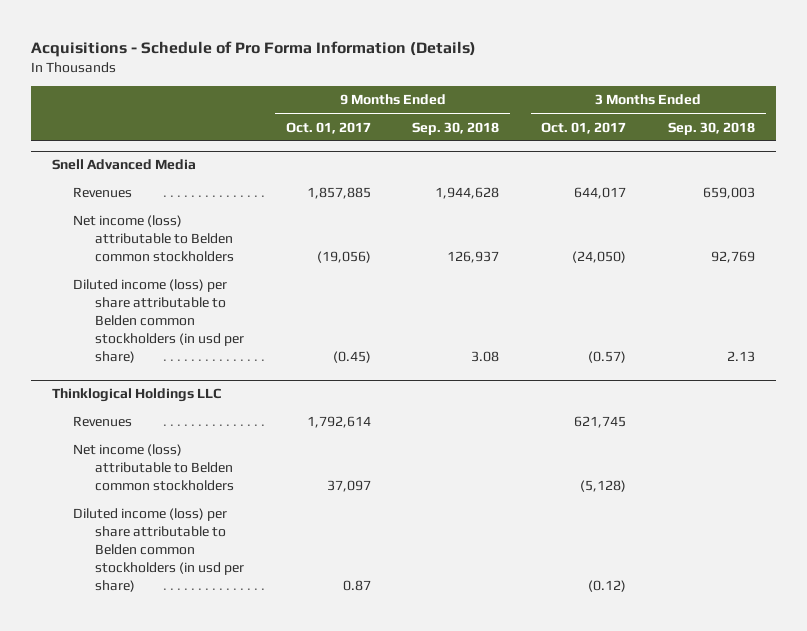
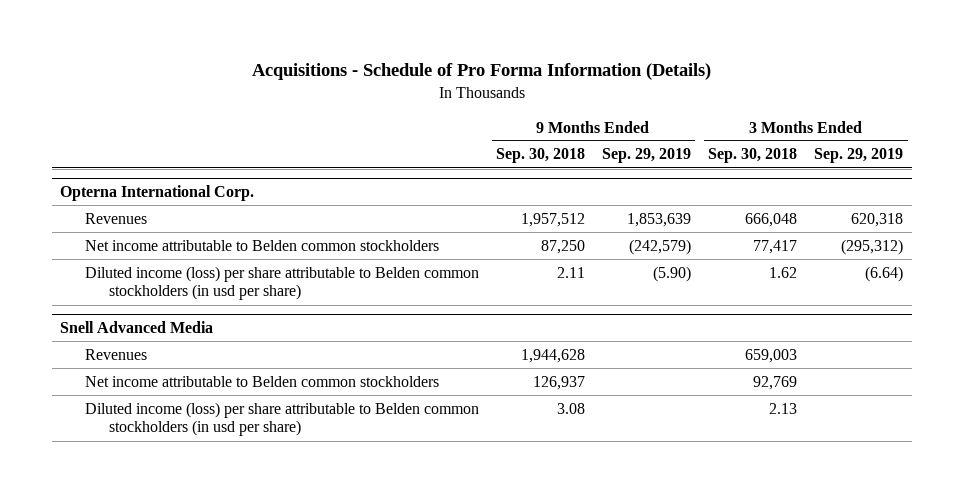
[285,121,371,134] Oct. 01, 2017 -> none
[541,121,627,134] Oct. 01, 2017 -> none
none -> [602,148,692,164] Sep. 29, 2019
none -> [814,148,904,164] Sep. 29, 2019
none -> [60,185,255,202] Opterna International Corp.
none -> [84,212,147,224] Revenues
none -> [84,239,439,251] Net income attributable to Belden common stockholders
none -> [84,265,479,301] Diluted income (loss) per share attributable to Belden common stockholders (in usd per share)
[73,215,234,263] Net income (loss) attributable to Belden common stockholders -> [84,375,439,387] Net income attributable to Belden common stockholders
[52,388,222,403] Thinklogical Holdings LLC -> none
[73,416,133,428] Revenues -> none
[73,444,234,492] Net income (loss) attributable to Belden common stockholders -> none
[73,508,244,593] Diluted income (loss) per share attributable to Belden common stockholders (in usd per share) -> none

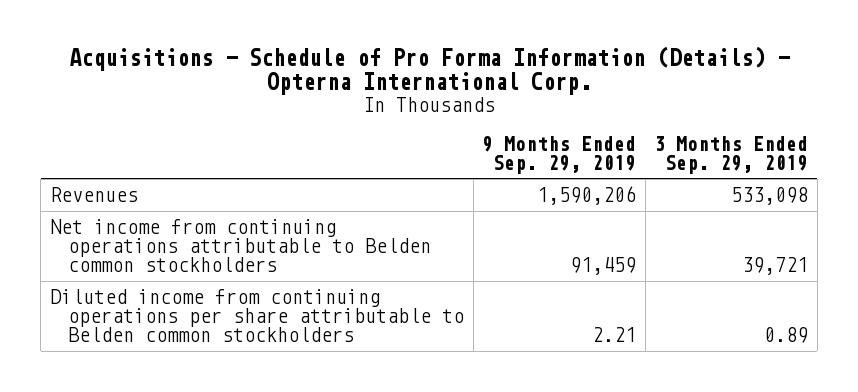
[251,63,711,81] Acquisitions - Schedule of Pro Forma Information (Details) -> [68,45,790,96] Acquisitions - Schedule of Pro Forma Information (Details) - Opterna International Corp.
[495,148,585,164] Sep. 30, 2018 -> none
[708,148,798,164] Sep. 30, 2018 -> none
[60,185,255,202] Opterna International Corp. -> none
[84,212,147,224] Revenues -> none
[84,239,439,251] Net income attributable to Belden common stockholders -> none
[84,265,479,301] Diluted income (loss) per share attributable to Belden common stockholders (in usd per share) -> none
[60,321,214,334] Snell Advanced Media -> none
[84,348,147,360] Revenues -> none
[84,375,439,387] Net income attributable to Belden common stockholders -> none
[84,401,479,437] Diluted income (loss) per share attributable to Belden common stockholders (in usd per share) -> none
none -> [49,187,138,203] Revenues
none -> [49,219,432,273] Net income from continuing operations attributable to Belden common stockholders
none -> [49,289,465,343] Diluted income from continuing operations per share attributable to Belden common stockholders

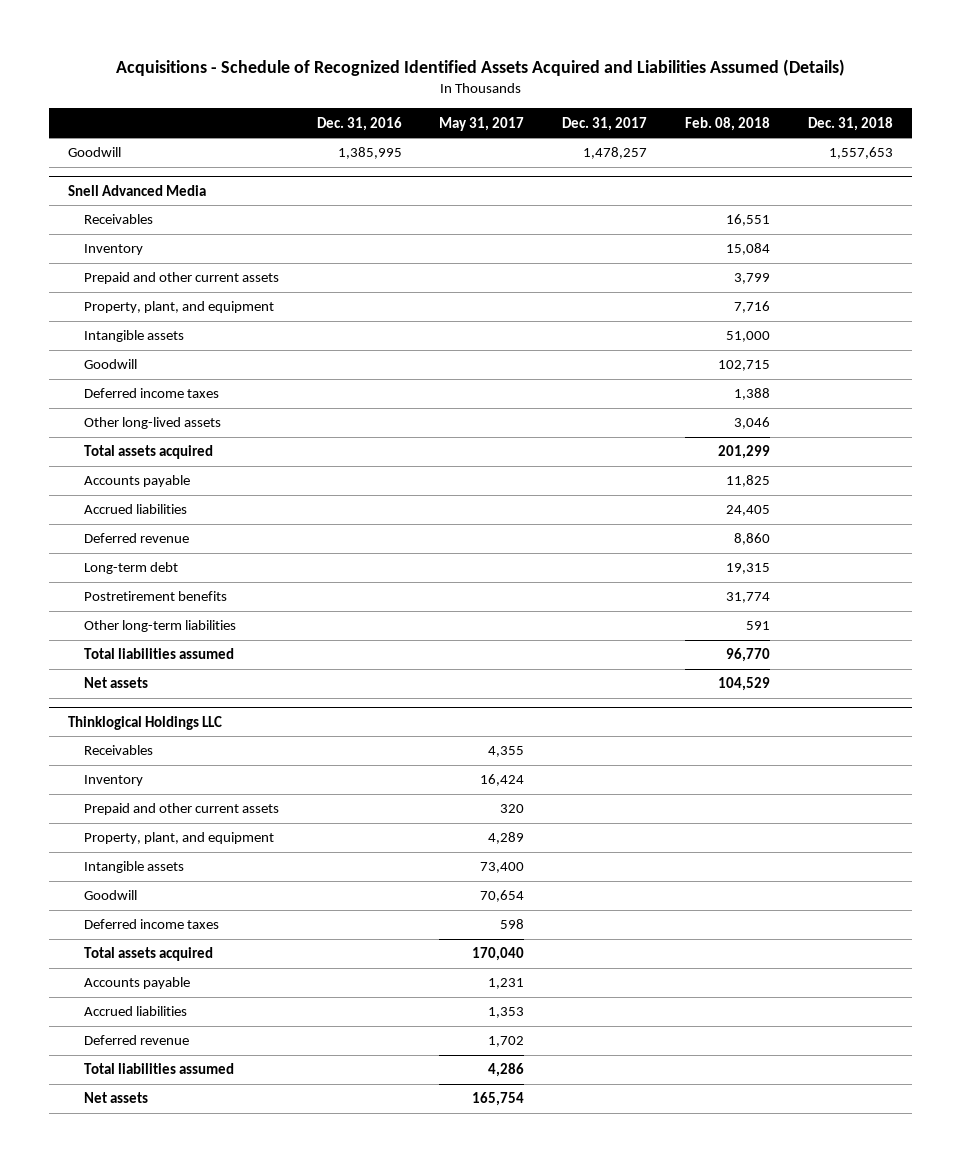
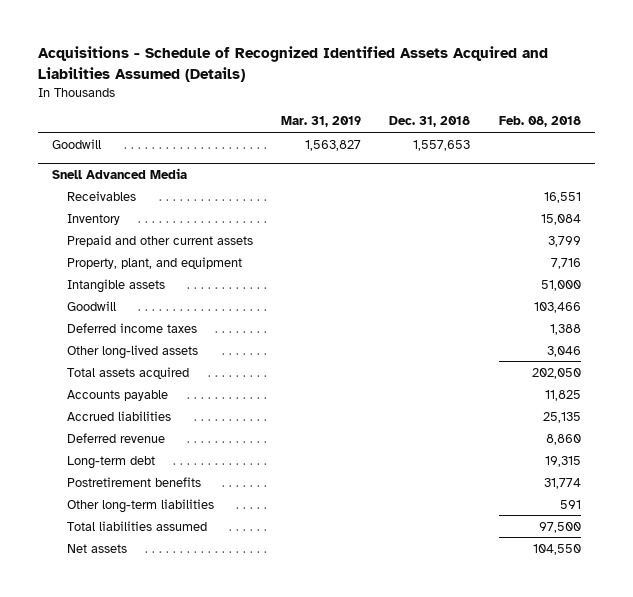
[316,116,402,131] Dec. 31, 2016 -> none
[439,116,525,131] May 31, 2017 -> none
[562,116,648,131] Dec. 31, 2017 -> none
none -> [281,116,362,128] Mar. 31, 2019
[718,360,771,372] 102,715 -> [533,301,581,313] 103,466
[718,445,771,460] 201,299 -> [531,367,581,379] 202,050
[726,505,771,517] 24,405 -> [542,411,581,423] 25,135
[68,715,223,730] Thinklogical Holdings LLC -> none
[83,745,153,756] Receivables -> none
[83,775,143,787] Inventory -> none
[83,803,279,816] Prepaid and other current assets -> none
[83,832,274,845] Property, plant, and equipment -> none
[83,861,184,874] Intangible assets -> none
[83,890,137,901] Goodwill -> none
[83,919,219,930] Deferred income taxes -> none
[83,947,213,962] Total assets acquired -> none
[83,977,190,990] Accounts payable -> none
[83,1006,187,1017] Accrued liabilities -> none
[83,1035,189,1046] Deferred revenue -> none
[83,1063,234,1075] Total liabilities assumed -> none
[83,1092,148,1104] Net assets -> none
[726,648,771,663] 96,770 -> [538,521,581,533] 97,500
[718,677,771,692] 104,529 -> [532,543,581,555] 104,550

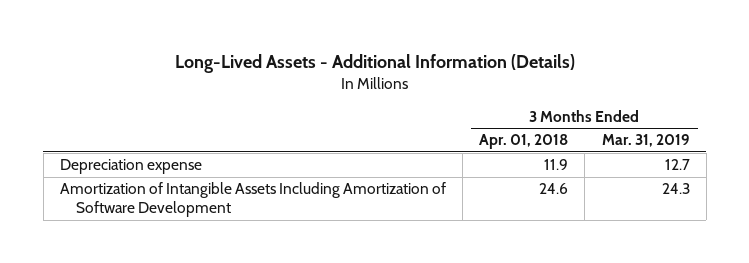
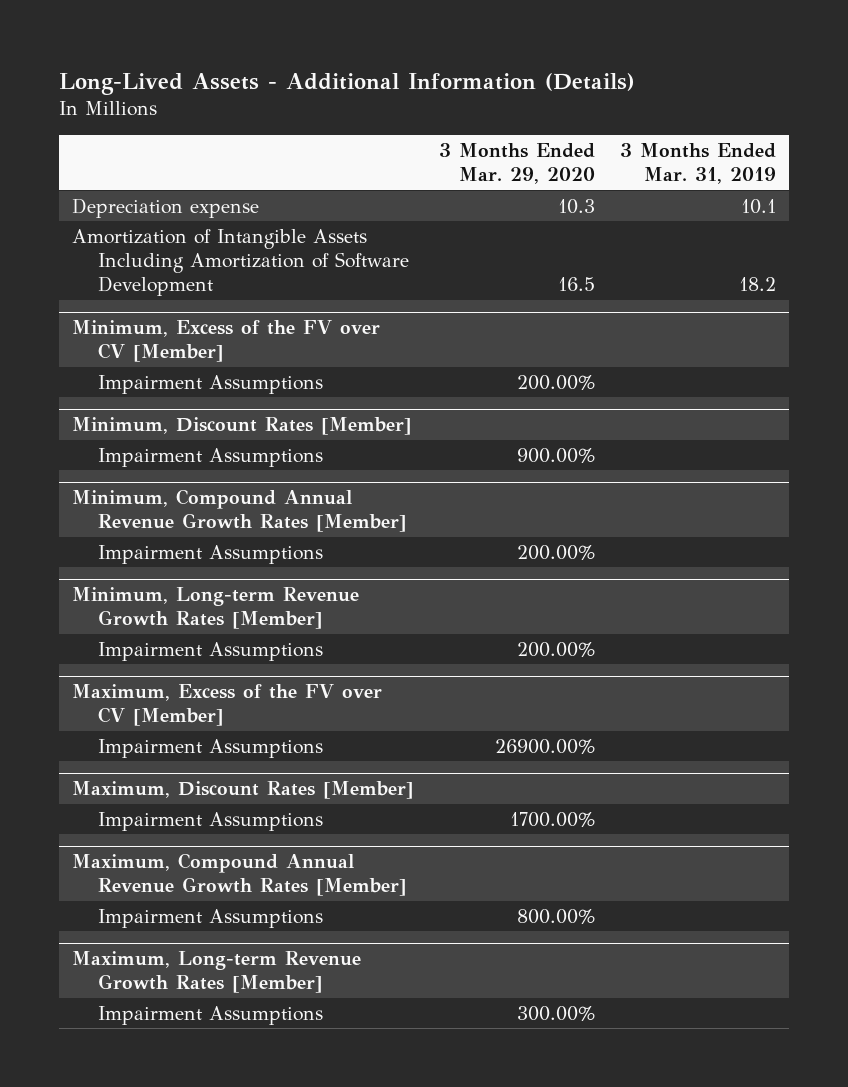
[479,134,569,150] Apr. 01, 2018 -> none
none -> [439,142,596,185] 3 Months Ended Mar. 29, 2020
[664,159,690,171] 12.7 -> [741,198,777,214] 10.1
[661,183,690,195] 24.3 -> [739,277,777,292] 18.2
none -> [71,320,380,363] Minimum, Excess of the FV over CV [Member]
none -> [98,374,324,394] Impairment Assumptions
none -> [71,417,412,436] Minimum, Discount Rates [Member]
none -> [98,447,324,467] Impairment Assumptions
none -> [71,489,408,533] Minimum, Compound Annual Revenue Growth Rates [Member]
none -> [98,544,324,564] Impairment Assumptions
none -> [71,587,359,630] Minimum, Long-term Revenue Growth Rates [Member]
none -> [98,641,324,661] Impairment Assumptions
none -> [71,684,382,727] Maximum, Excess of the FV over CV [Member]
none -> [98,738,324,758] Impairment Assumptions
none -> [71,781,414,800] Maximum, Discount Rates [Member]
none -> [98,811,324,831] Impairment Assumptions
none -> [71,853,408,897] Maximum, Compound Annual Revenue Growth Rates [Member]
none -> [98,908,324,928] Impairment Assumptions
none -> [71,951,361,994] Maximum, Long-term Revenue Growth Rates [Member]
none -> [98,1005,324,1025] Impairment Assumptions

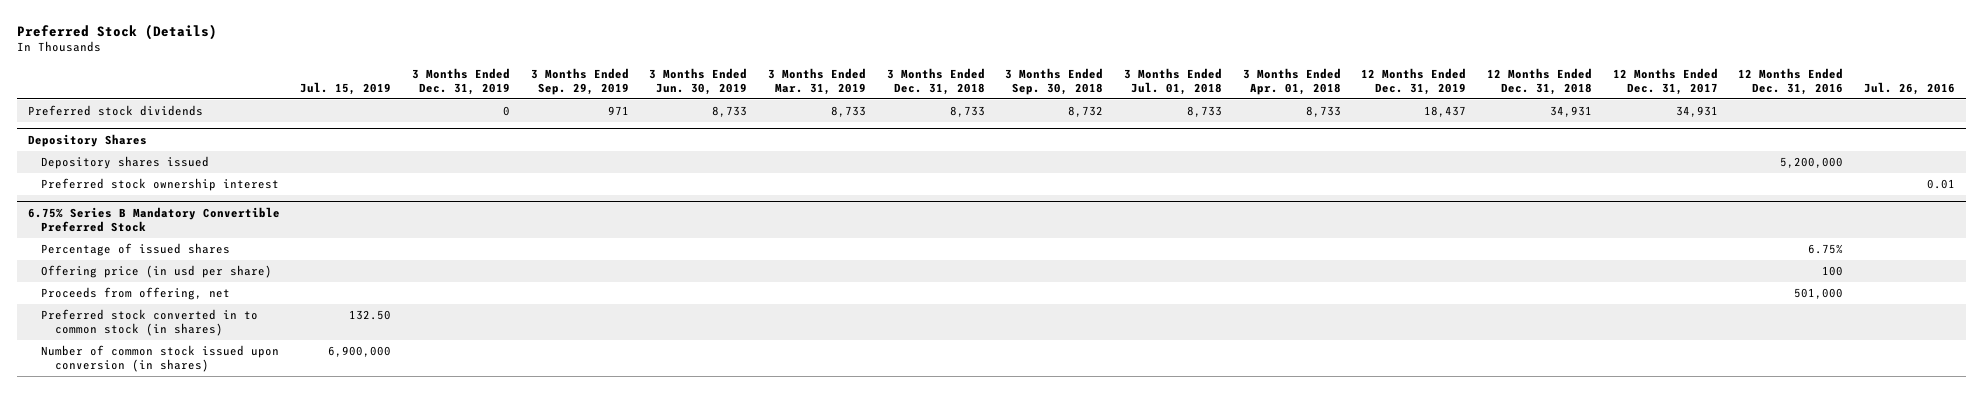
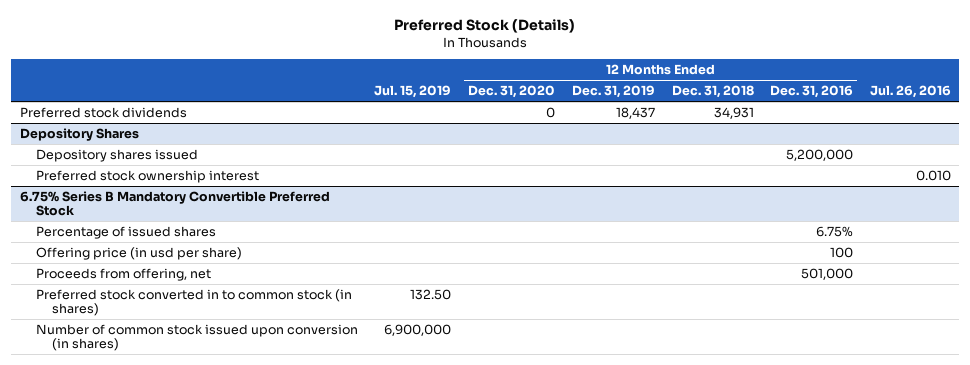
[412,67,511,95] 3 Months Ended Dec. 31, 2019 -> none
[530,67,629,95] 3 Months Ended Sep. 29, 2019 -> none
[649,67,748,95] 3 Months Ended Jun. 30, 2019 -> none
[768,67,867,95] 3 Months Ended Mar. 31, 2019 -> none
[886,67,985,95] 3 Months Ended Dec. 31, 2018 -> none
[1005,67,1104,95] 3 Months Ended Sep. 30, 2018 -> none
[1124,67,1223,95] 3 Months Ended Jul. 01, 2018 -> none
[1242,67,1341,95] 3 Months Ended Apr. 01, 2018 -> none
[1612,67,1718,95] 12 Months Ended Dec. 31, 2017 -> none
none -> [468,85,556,99] Dec. 31, 2020
[1927,178,1956,189] 0.01 -> [915,170,951,182] 0.010

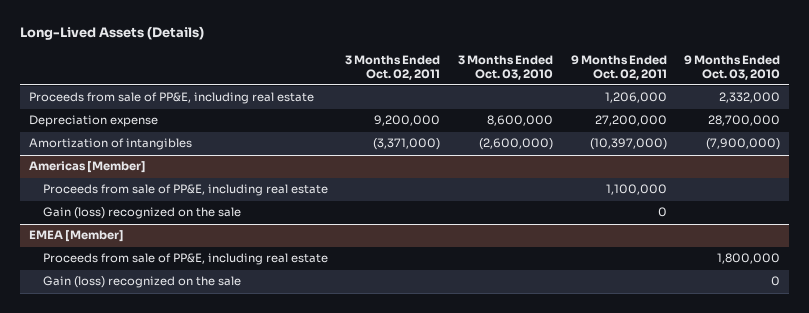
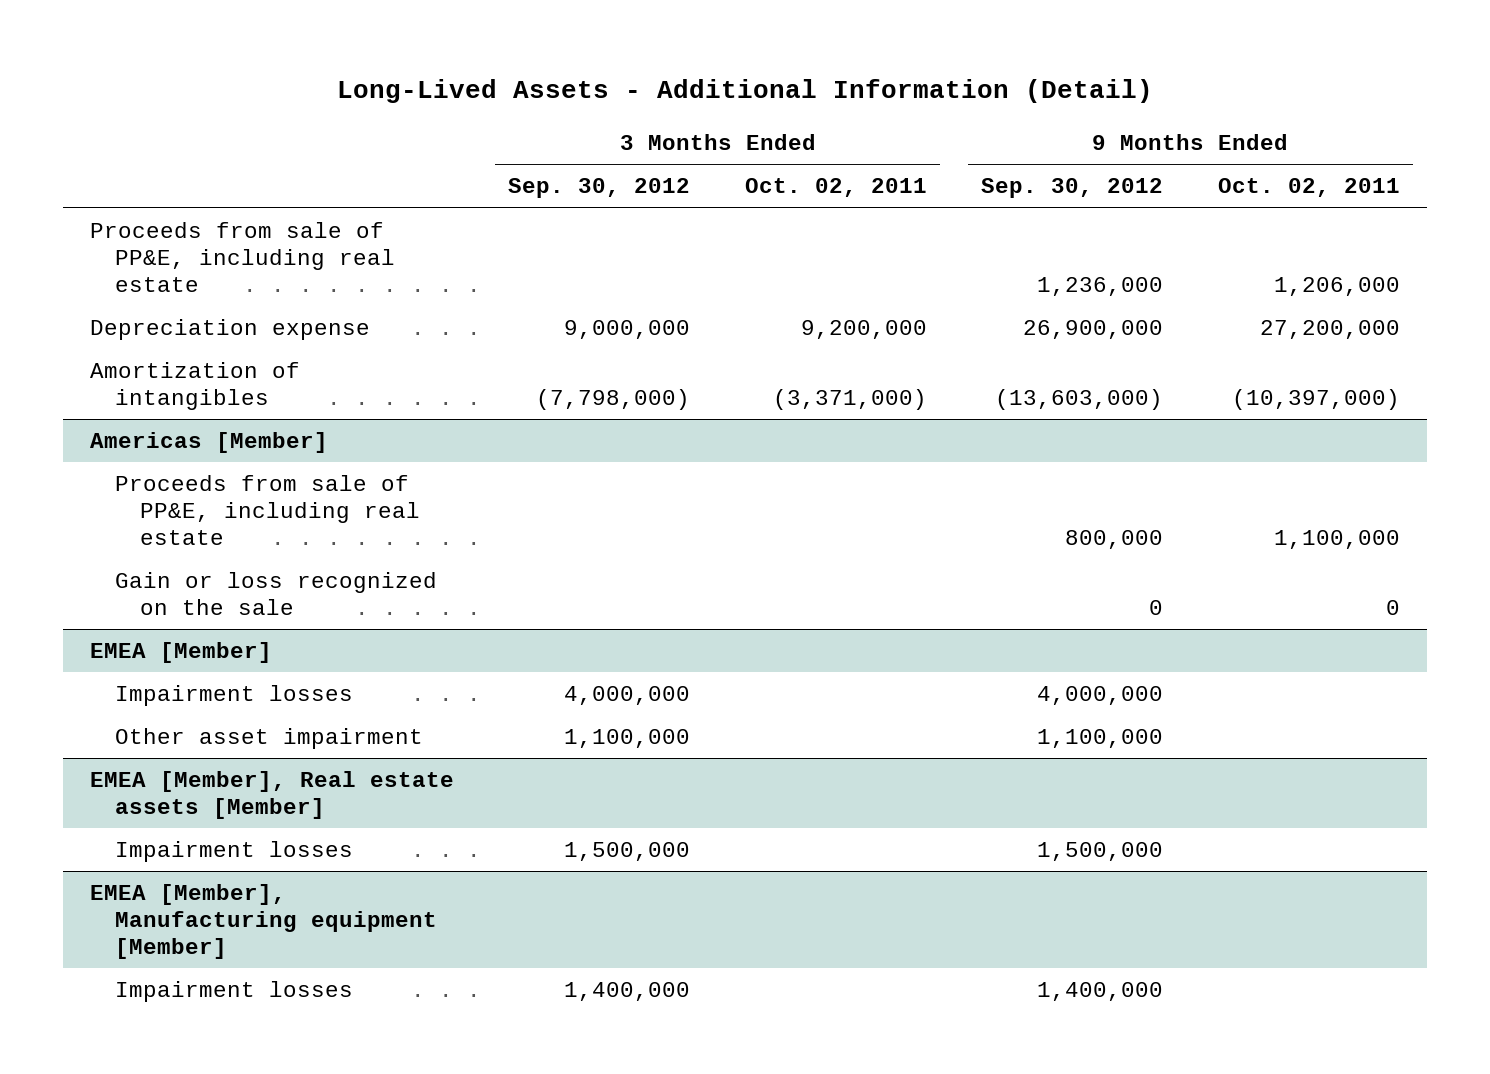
[19,26,204,41] Long-Lived Assets (Details) -> [336,78,1153,103] Long-Lived Assets - Additional Information (Detail)
[458,55,554,80] 3 Months Ended Oct. 03, 2010 -> none
[684,55,781,80] 9 Months Ended Oct. 03, 2010 -> none
none -> [508,178,691,199] Sep. 30, 2012
none -> [981,178,1164,199] Sep. 30, 2012
[42,207,241,220] Gain (loss) recognized on the sale -> [115,572,438,615] Gain or loss recognized on the sale
[42,253,328,266] Proceeds from sale of PP&E, including real estate -> none
[42,276,241,289] Gain (loss) recognized on the sale -> none
none -> [115,685,354,707] Impairment losses
none -> [115,728,424,750] Other asset impairment
none -> [89,771,454,819] EMEA [Member], Real estate assets [Member]
none -> [115,841,354,863] Impairment losses
none -> [89,884,438,959] EMEA [Member], Manufacturing equipment [Member]
none -> [115,981,354,1003] Impairment losses

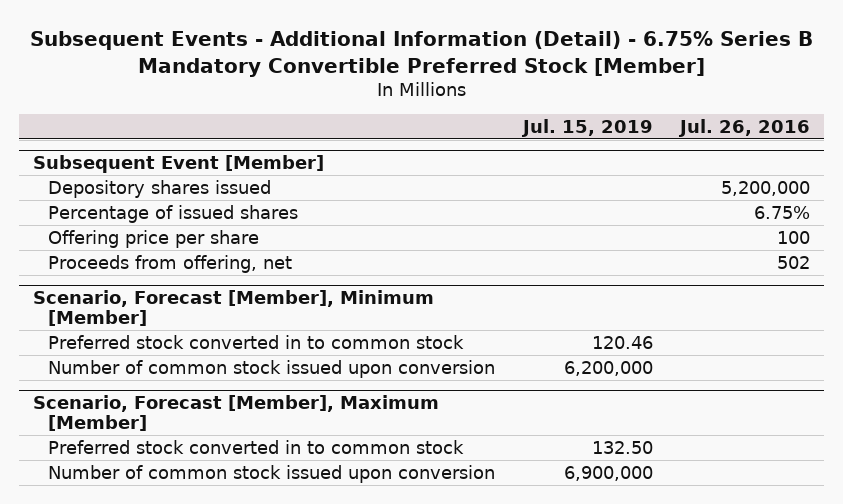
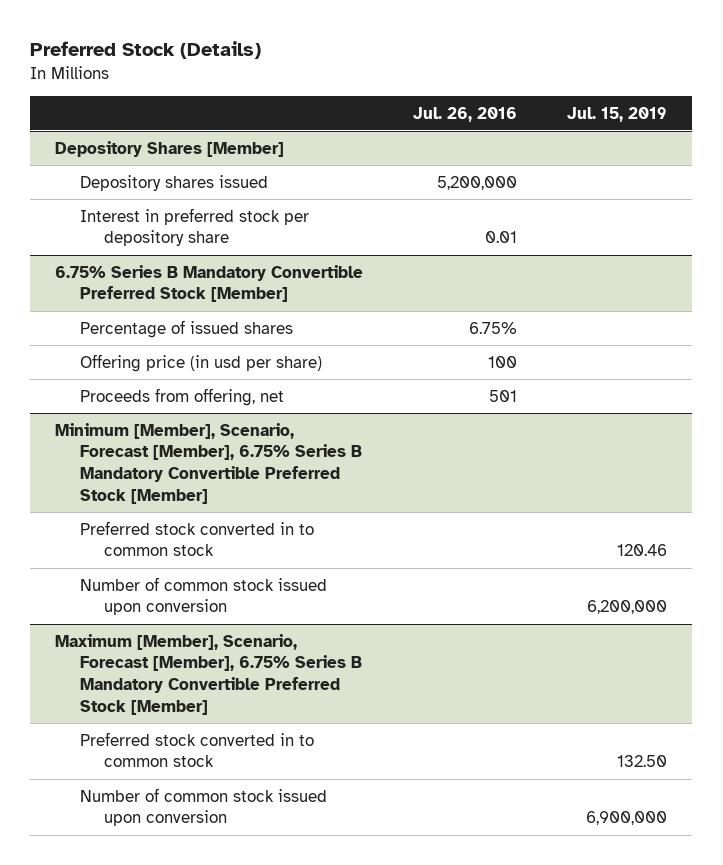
[29,30,813,77] Subsequent Events - Additional Information (Detail) - 6.75% Series B Mandatory Convertible Preferred Stock [Member] -> [30,41,262,60] Preferred Stock (Details)
[47,179,271,198] Depository shares issued -> none
none -> [55,140,285,157] Depository Shares [Member]
none -> [79,174,268,191] Depository shares issued
none -> [79,207,309,247] Interest in preferred stock per depository share
[32,154,324,173] Subsequent Event [Member] -> [55,264,364,303] 6.75% Series B Mandatory Convertible Preferred Stock [Member]
[47,229,259,248] Offering price per share -> [79,353,322,372] Offering price (in usd per share)
[777,255,811,269] 502 -> [489,389,518,402] 501
[32,289,434,327] Scenario, Forecast [Member], Minimum [Member] -> [55,422,362,504] Minimum [Member], Scenario, Forecast [Member], 6.75% Series B Mandatory Convertible Preferred Stock [Member]
[32,394,439,432] Scenario, Forecast [Member], Maximum [Member] -> [55,633,362,715] Maximum [Member], Scenario, Forecast [Member], 6.75% Series B Mandatory Convertible Preferred Stock [Member]

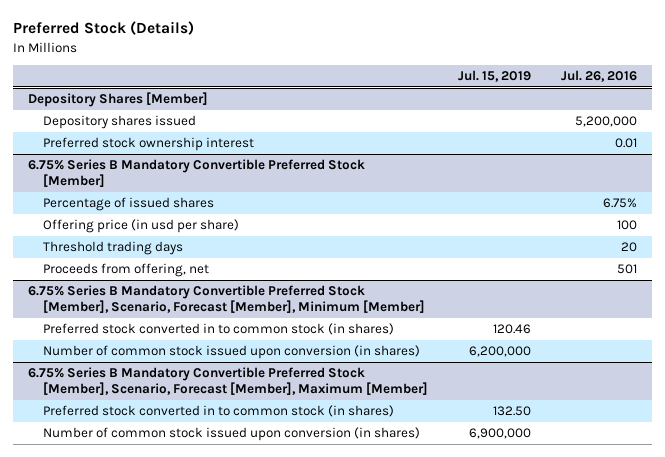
[79,207,309,247] Interest in preferred stock per depository share -> [42,137,254,152] Preferred stock ownership interest
none -> [42,241,183,256] Threshold trading days
[55,422,362,504] Minimum [Member], Scenario, Forecast [Member], 6.75% Series B Mandatory Convertible Preferred Stock [Member] -> [27,285,425,314] 6.75% Series B Mandatory Convertible Preferred Stock [Member], Scenario, Forecast [Member], Minimum [Member]
[79,520,314,557] Preferred stock converted in to common stock -> [42,323,394,336] Preferred stock converted in to common stock (in shares)
[79,576,327,616] Number of common stock issued upon conversion -> [42,345,420,360] Number of common stock issued upon conversion (in shares)
[55,633,362,715] Maximum [Member], Scenario, Forecast [Member], 6.75% Series B Mandatory Convertible Preferred Stock [Member] -> [27,367,428,396] 6.75% Series B Mandatory Convertible Preferred Stock [Member], Scenario, Forecast [Member], Maximum [Member]
[79,731,314,768] Preferred stock converted in to common stock -> [42,405,394,418] Preferred stock converted in to common stock (in shares)
[79,787,327,827] Number of common stock issued upon conversion -> [42,427,420,442] Number of common stock issued upon conversion (in shares)

